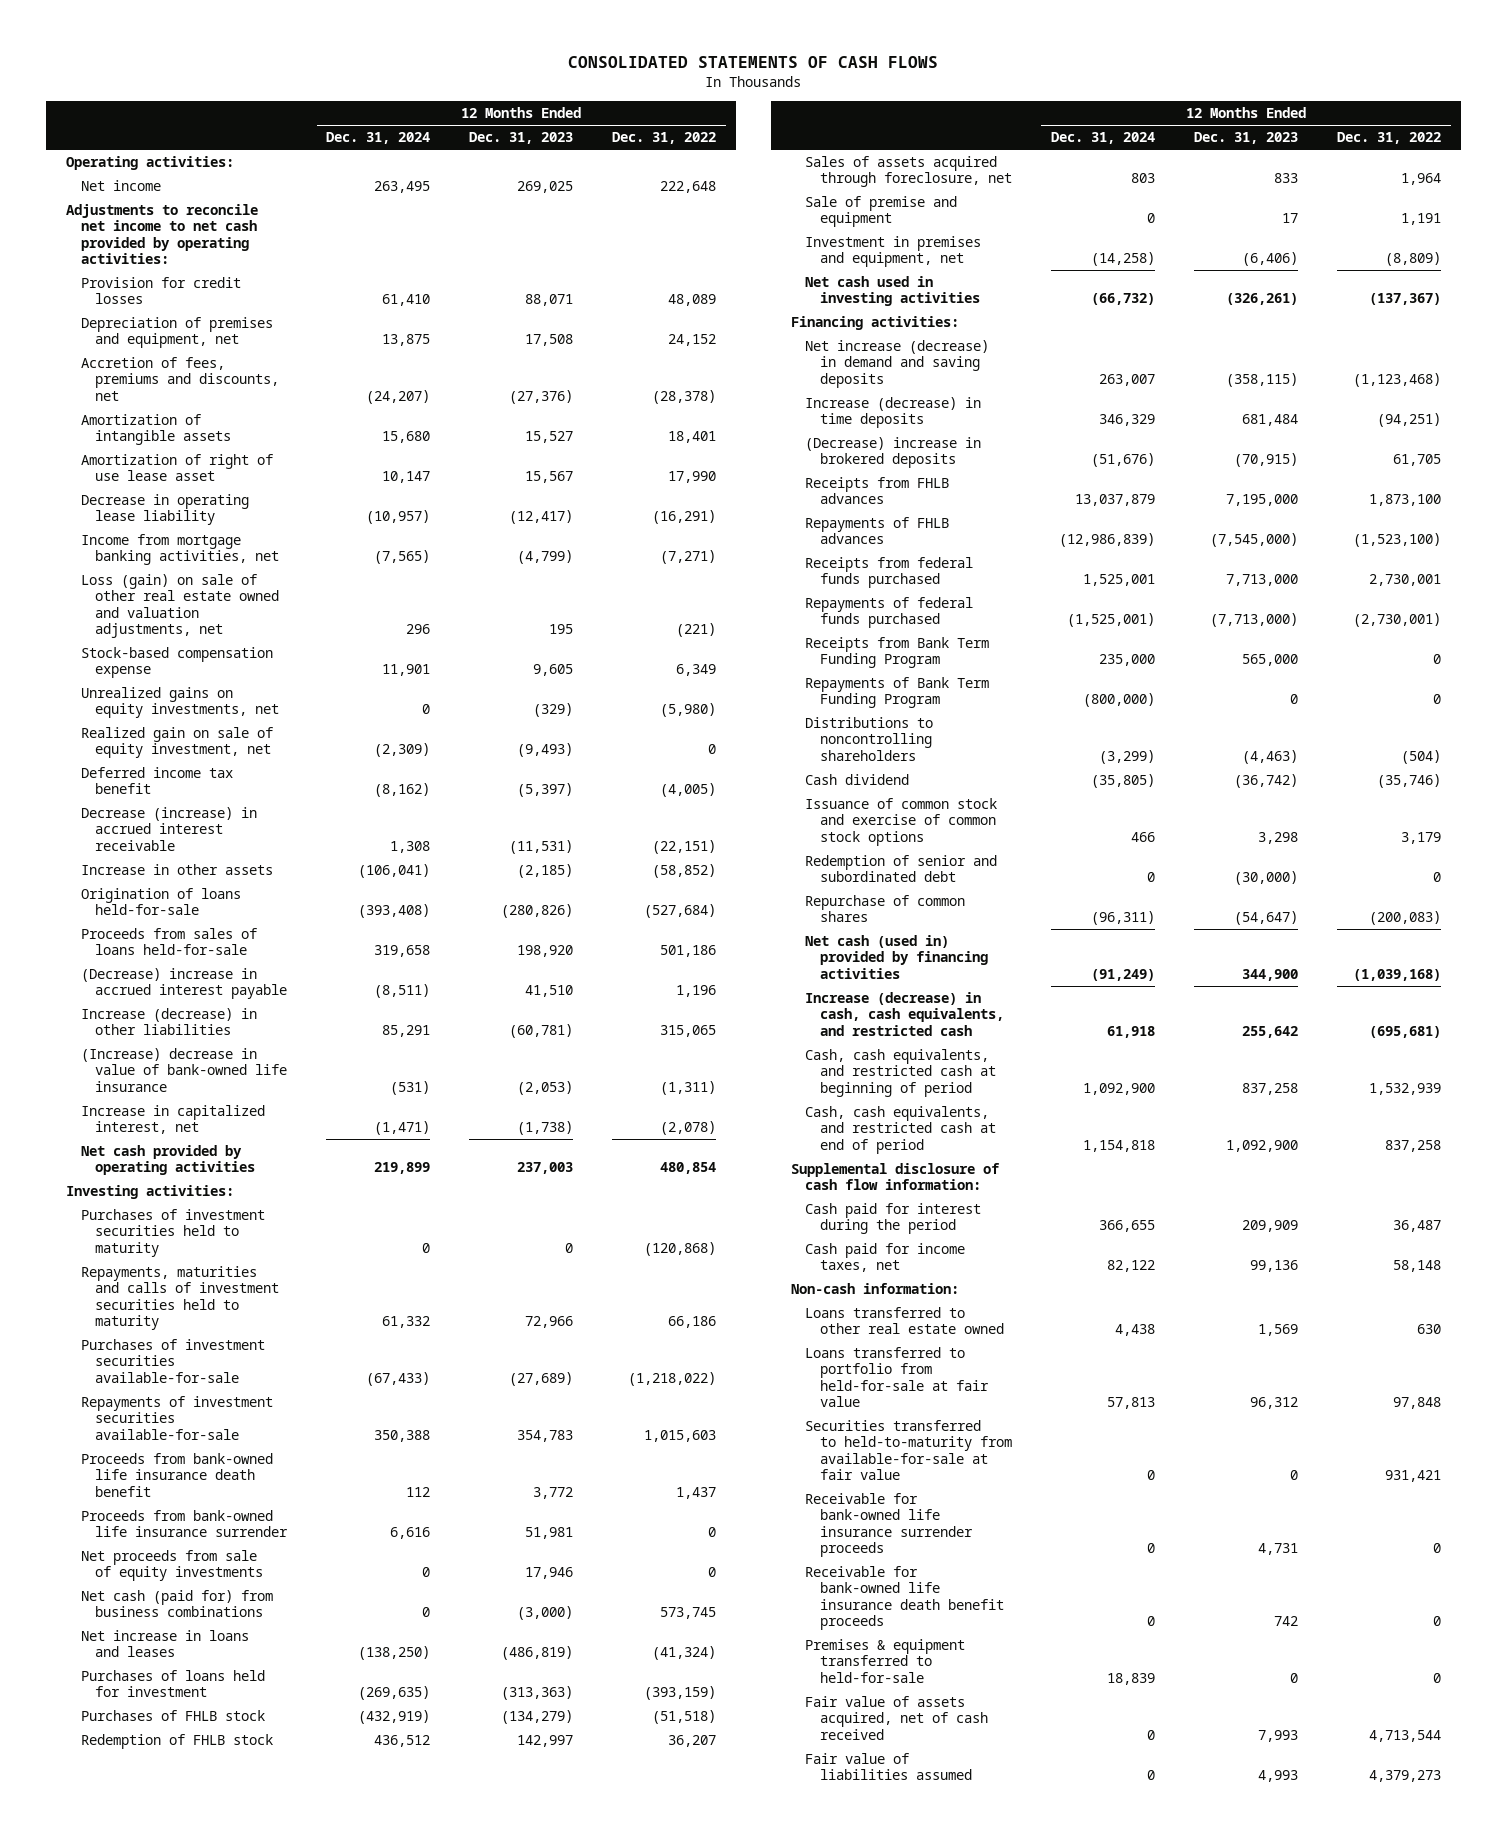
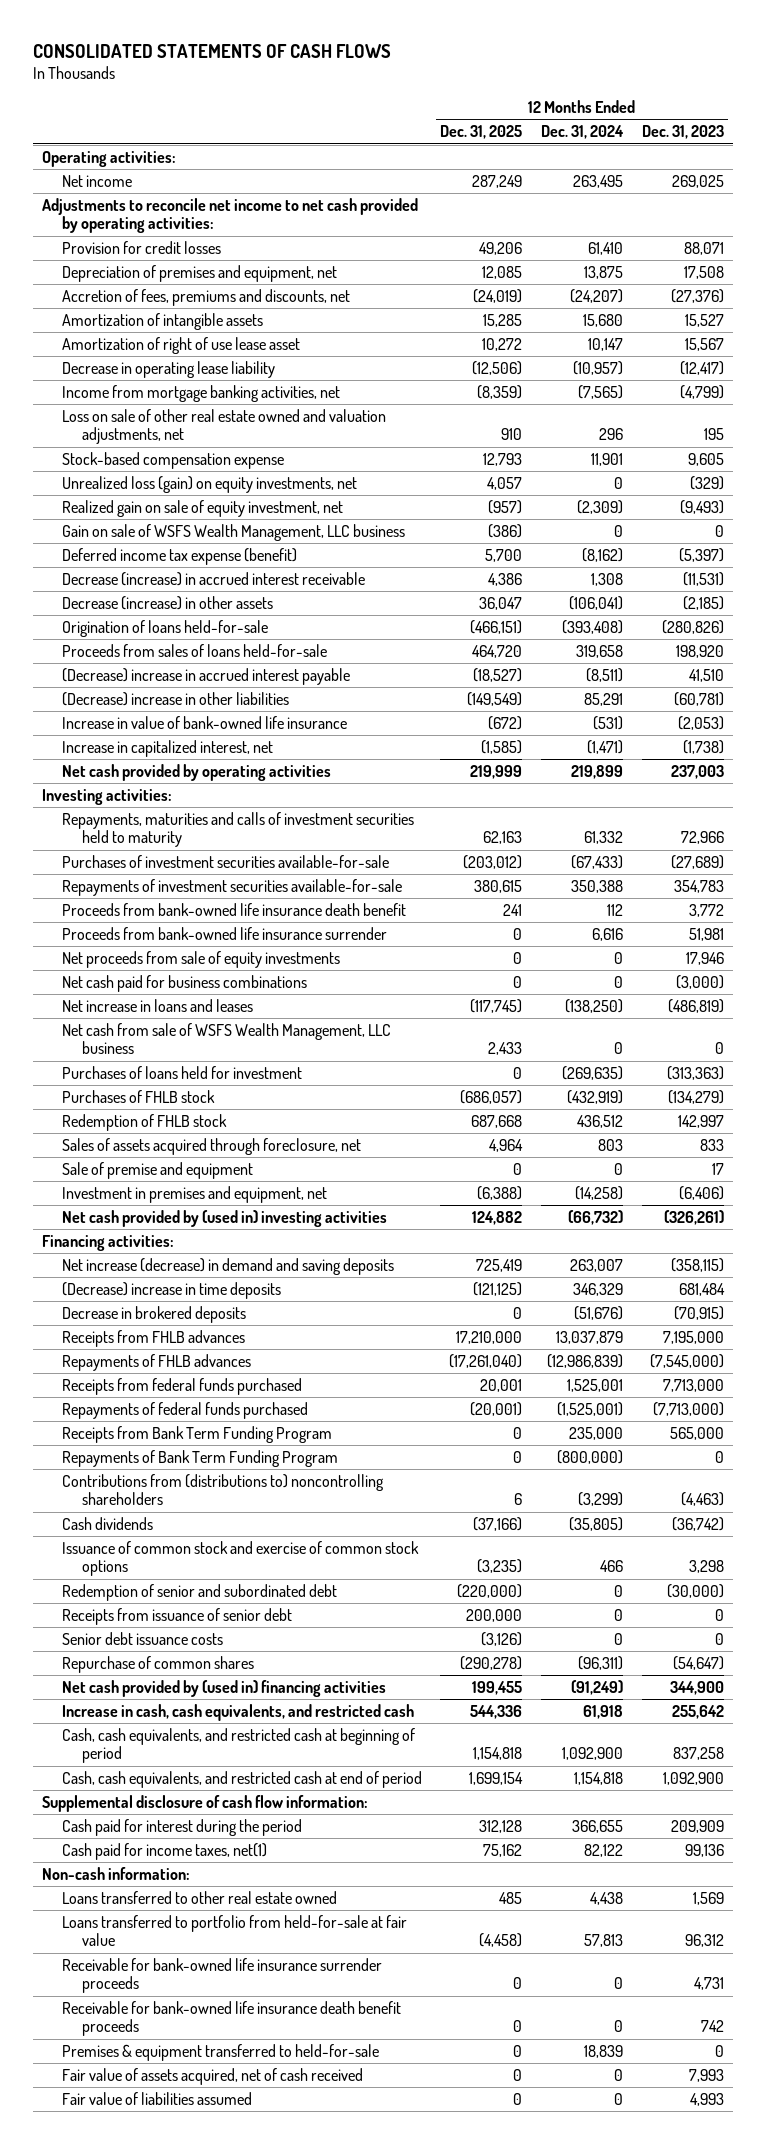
[612,132,717,145] Dec. 31, 2022 -> none
none -> [440,125,523,140] Dec. 31, 2025
[80,574,280,639] Loss (gain) on sale of other real estate owned and valuation adjustments, net -> [61,408,386,445] Loss on sale of other real estate owned and valuation adjustments, net
[80,687,280,719] Unrealized gains on equity investments, net -> [61,475,357,493] Unrealized loss (gain) on equity investments, net
none -> [61,523,405,541] Gain on sale of WSFS Wealth Management, LLC business
[80,767,233,795] Deferred income tax benefit -> [61,547,297,565] Deferred income tax expense (benefit)
[80,864,273,876] Increase in other assets -> [61,595,273,610] Decrease (increase) in other assets
[80,1008,257,1036] Increase (decrease) in other liabilities -> [61,691,289,706] (Decrease) increase in other liabilities
[80,1048,288,1092] (Increase) decrease in value of bank-owned life insurance -> [61,715,347,729] Increase in value of bank-owned life insurance
[80,1209,265,1257] Purchases of investment securities held to maturity -> none
[80,1590,273,1618] Net cash (paid for) from business combinations -> [61,974,307,992] Net cash paid for business combinations
none -> [61,1022,391,1055] Net cash from sale of WSFS Wealth Management, LLC business
[805,276,981,307] Net cash used in investing activities -> [61,1209,387,1227] Net cash provided by (used in) investing activities
[805,397,982,429] Increase (decrease) in time deposits -> [61,1281,281,1299] (Decrease) increase in time deposits
[805,437,982,469] (Decrease) increase in brokered deposits -> [61,1305,246,1323] Decrease in brokered deposits
[805,717,934,761] Distributions to noncontrolling shareholders -> [61,1473,384,1506] Contributions from (distributions to) noncontrolling shareholders
[805,774,910,786] Cash dividend -> [61,1516,153,1530] Cash dividends
none -> [61,1607,292,1625] Receipts from issuance of senior debt
none -> [61,1631,223,1645] Senior debt issuance costs
[805,935,989,979] Net cash (used in) provided by financing activities -> [61,1679,386,1697] Net cash provided by (used in) financing activities
[805,992,1005,1036] Increase (decrease) in cash, cash equivalents, and restricted cash -> [61,1703,414,1721] Increase in cash, cash equivalents, and restricted cash
[805,1243,966,1273] Cash paid for income taxes, net -> [61,1842,267,1860] Cash paid for income taxes, net(1)
[805,1420,1013,1481] Securities transferred to held-to-maturity from available-for-sale at fair value -> none

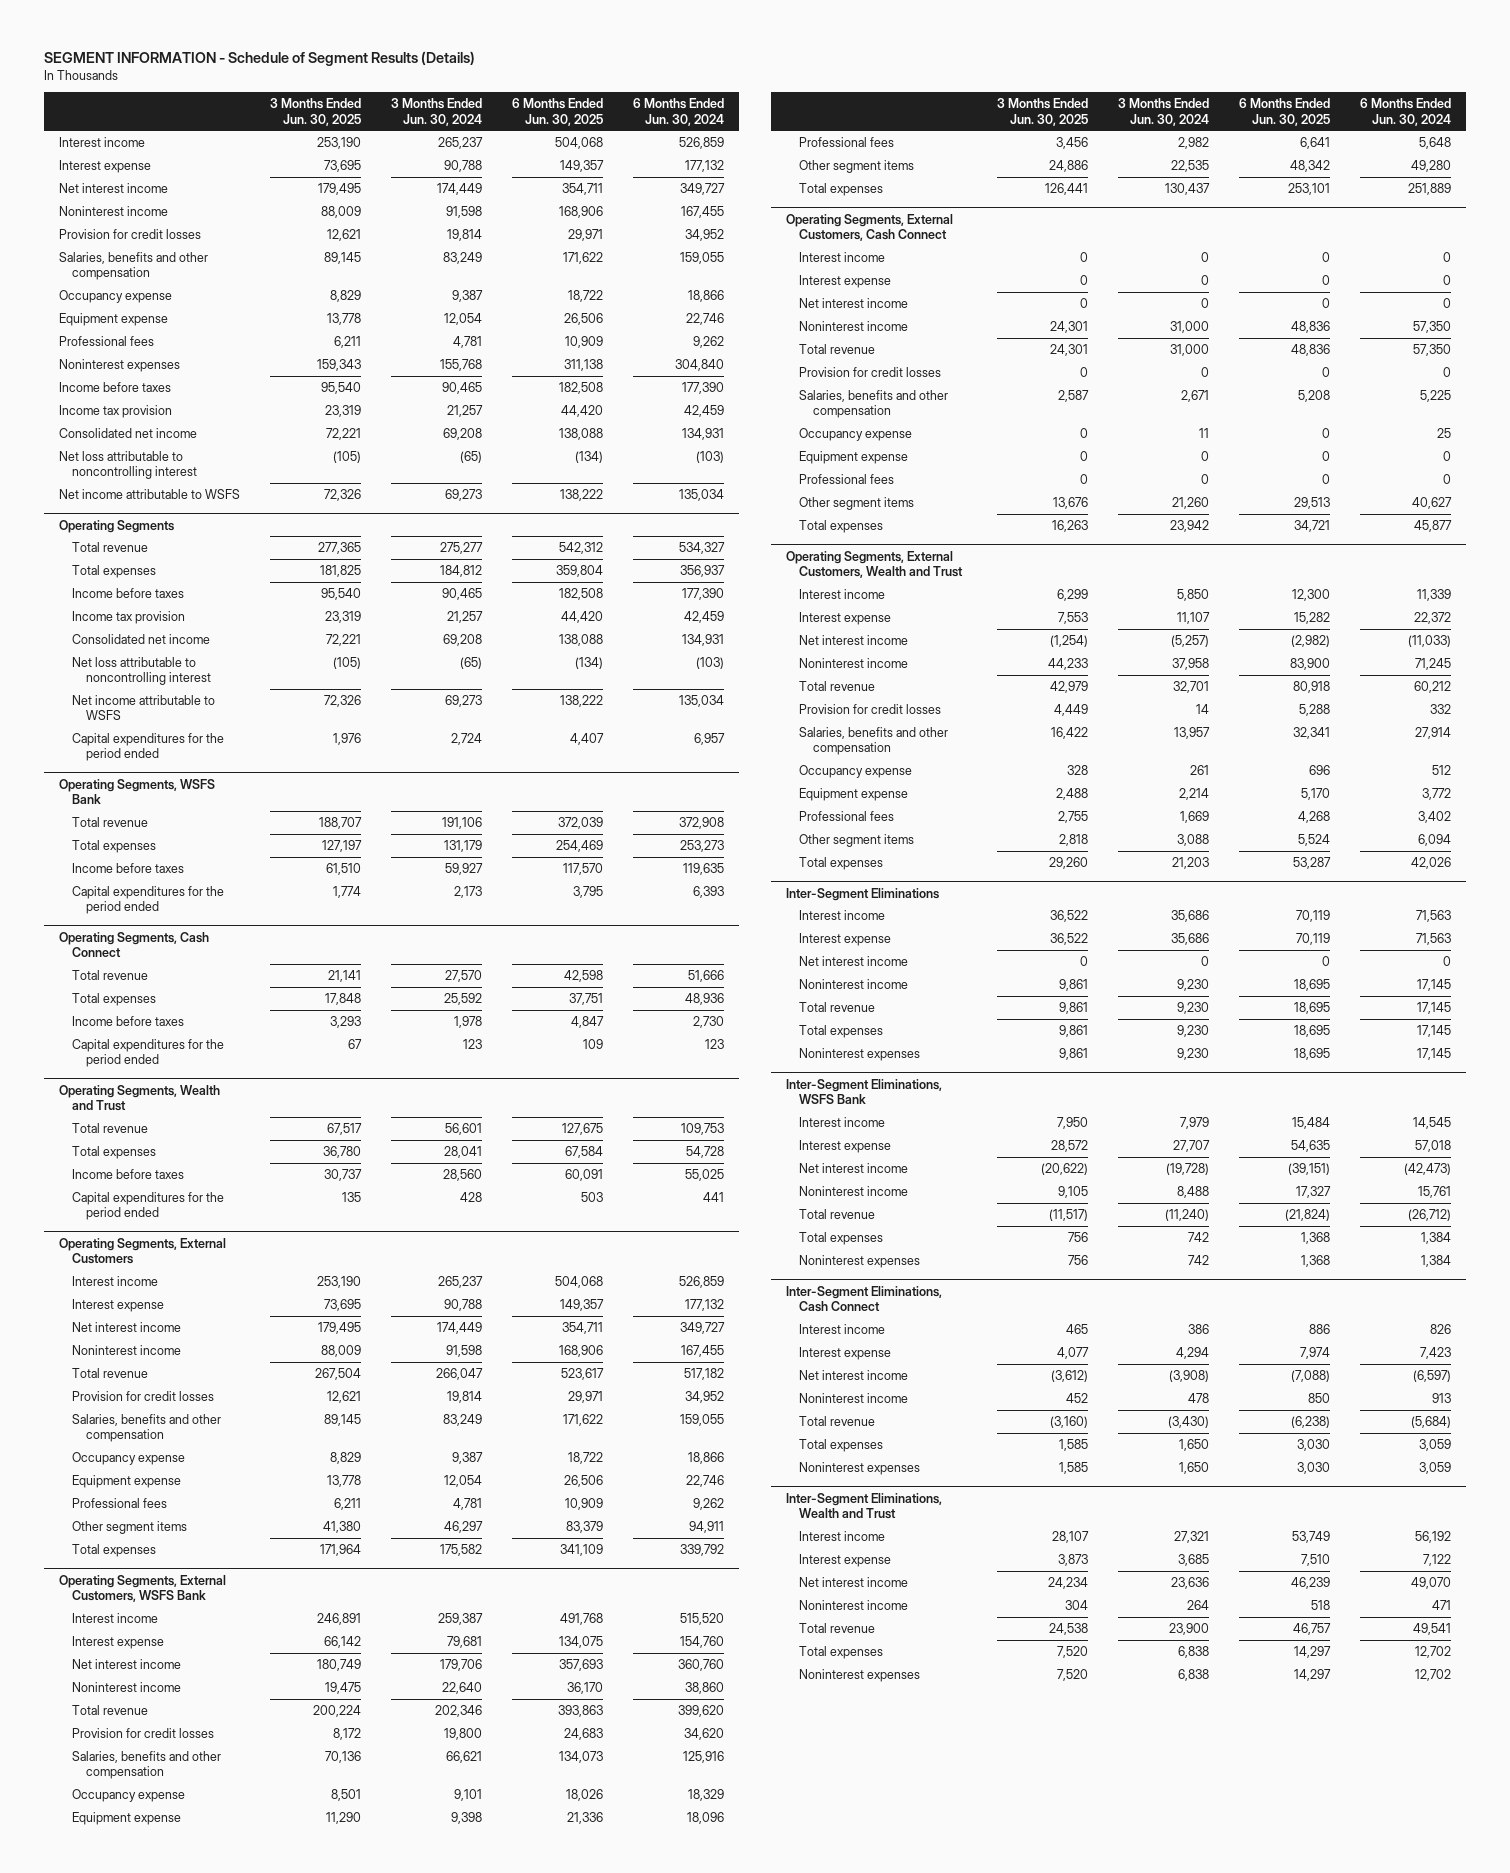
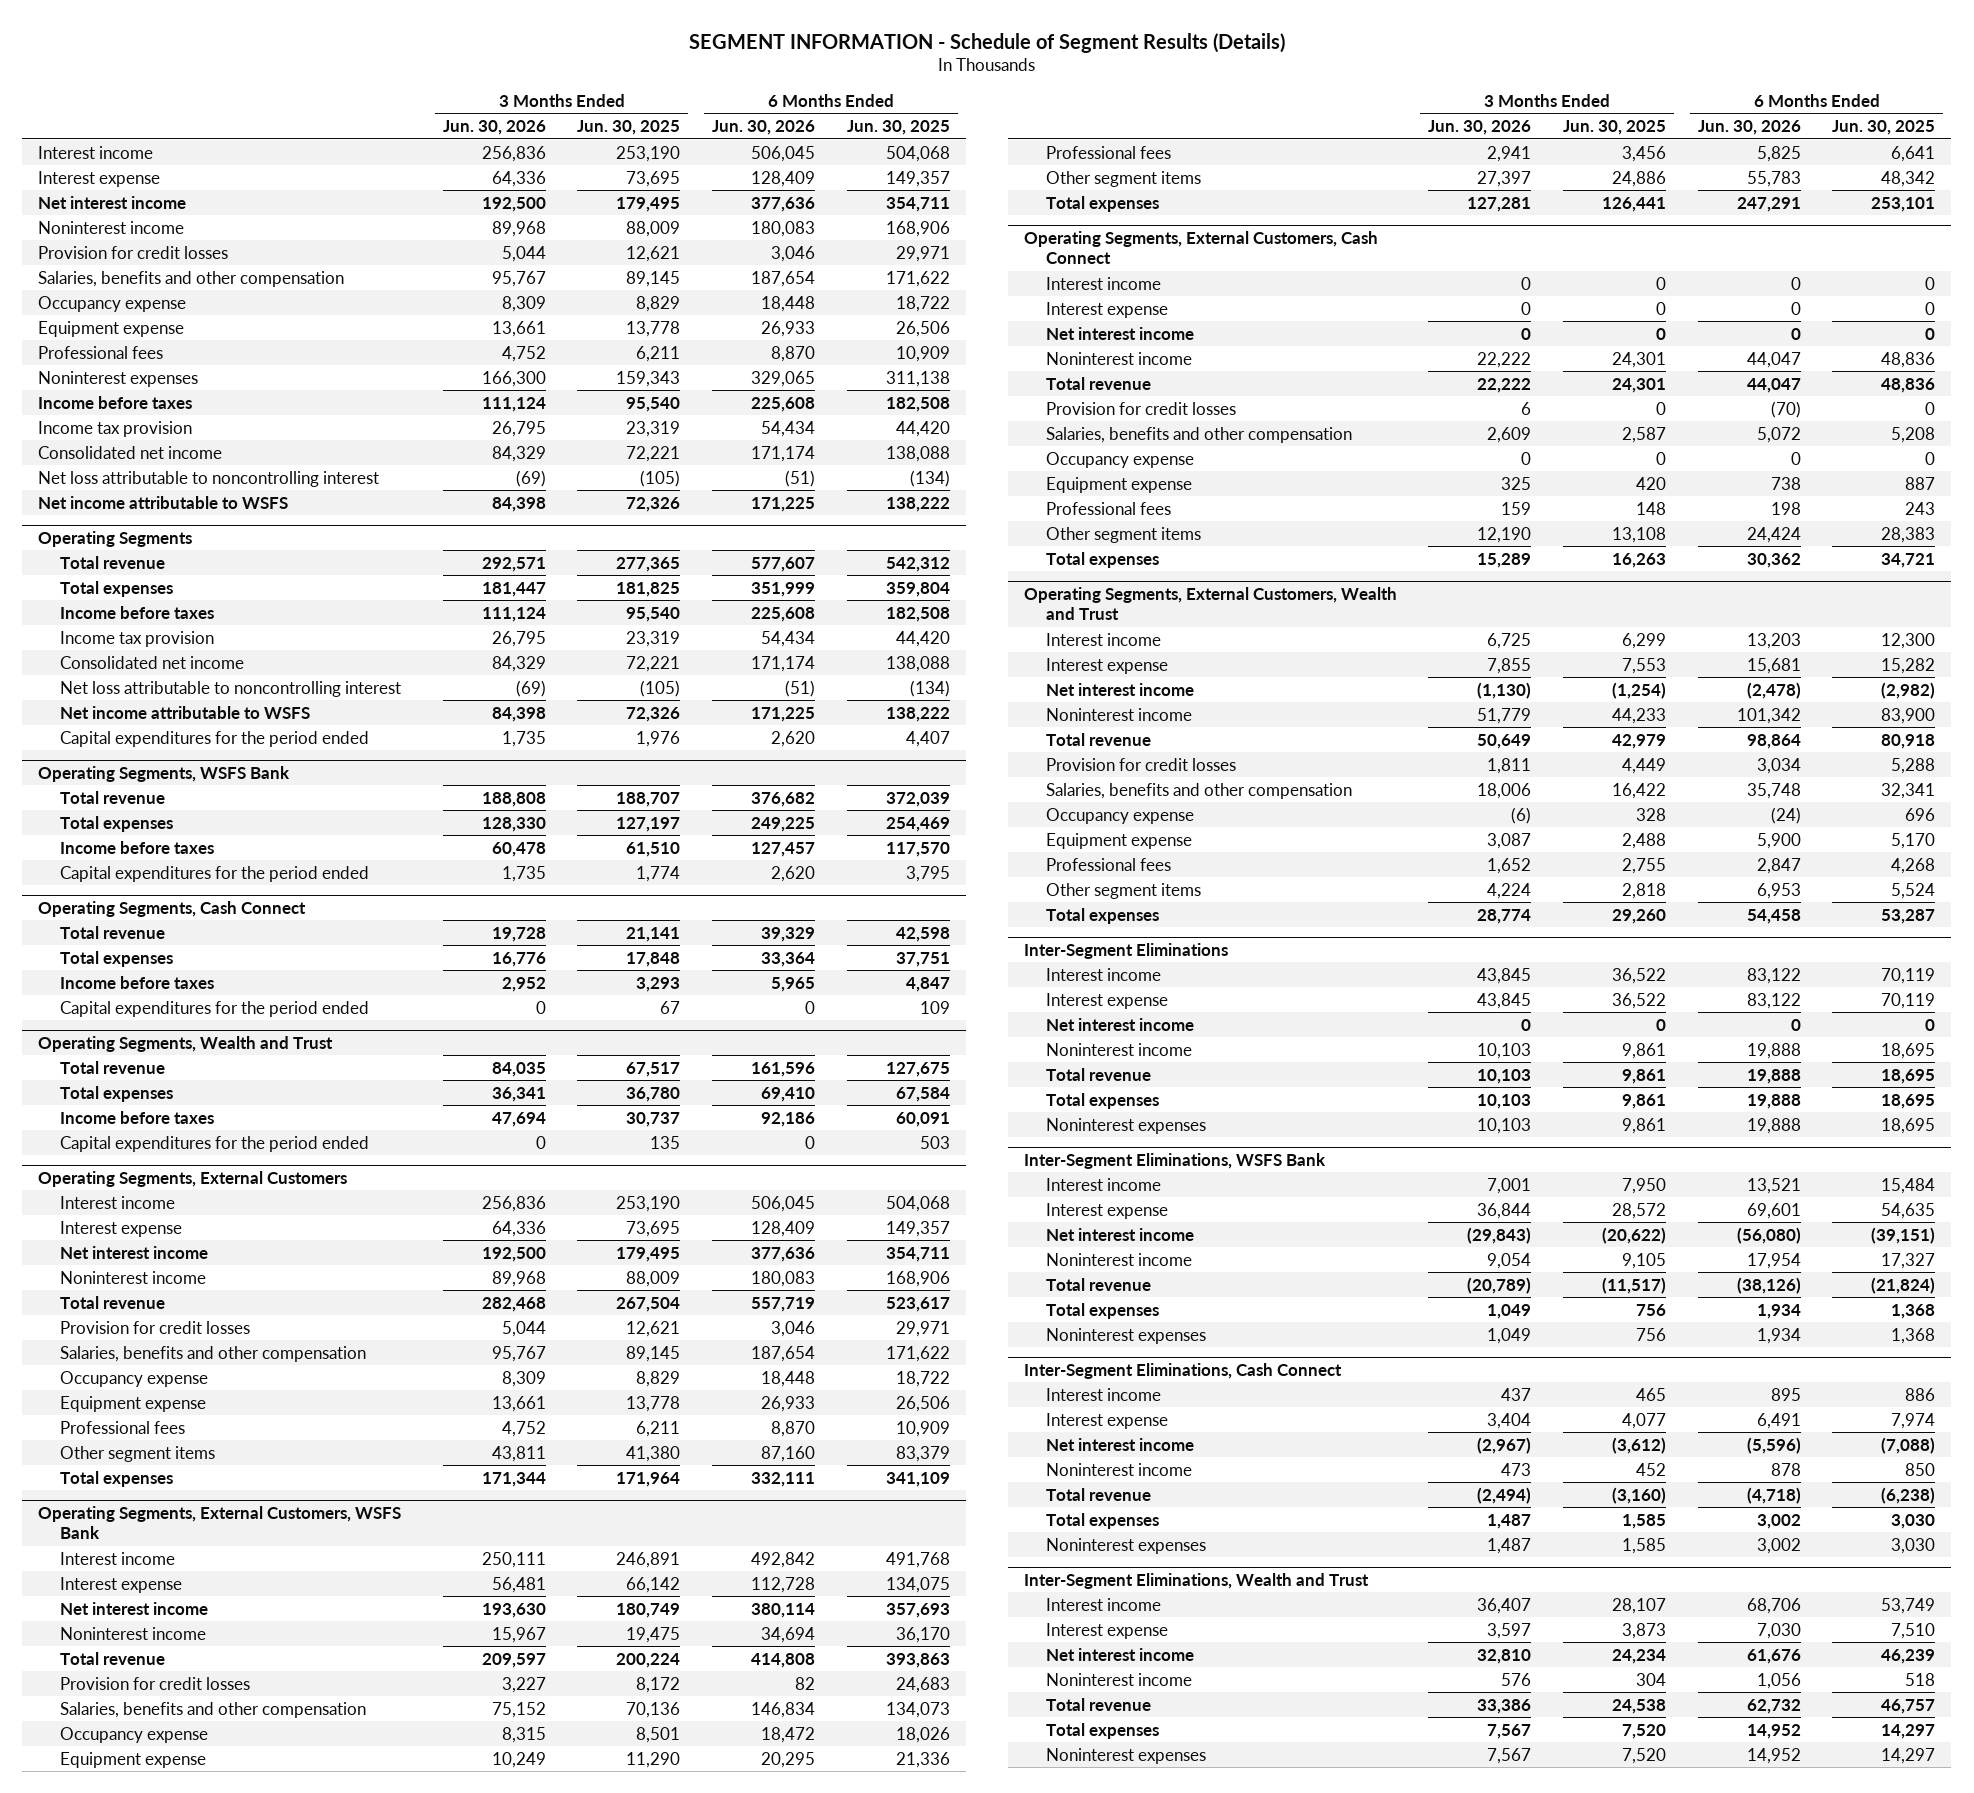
[390,98,482,126] 3 Months Ended Jun. 30, 2024 -> none
[633,98,725,126] 6 Months Ended Jun. 30, 2024 -> none
none -> [442,120,546,136] Jun. 30, 2026
none -> [712,120,816,136] Jun. 30, 2026
[1079,450,1088,461] 0 -> [1636,476,1667,490] 420
[1322,450,1331,461] 0 -> [1905,476,1936,490] 887
[1079,473,1088,484] 0 -> [1636,501,1667,515] 148
[1322,473,1331,484] 0 -> [1905,501,1936,515] 243
[1052,496,1088,509] 13,676 -> [1612,526,1667,543] 13,108
[1294,496,1331,509] 29,513 -> [1881,526,1936,543] 28,383

